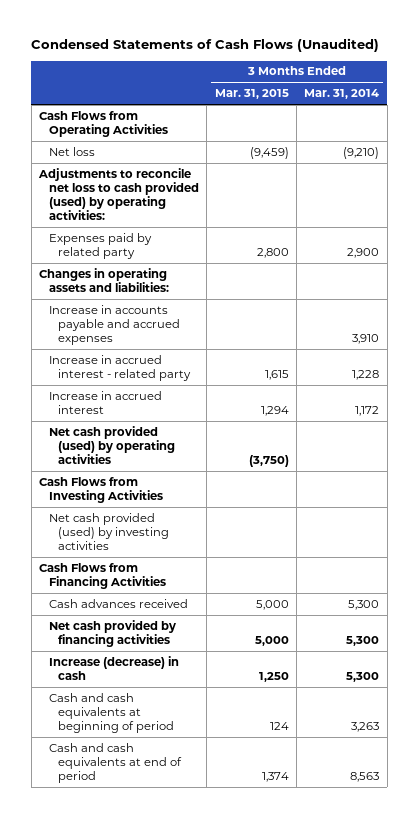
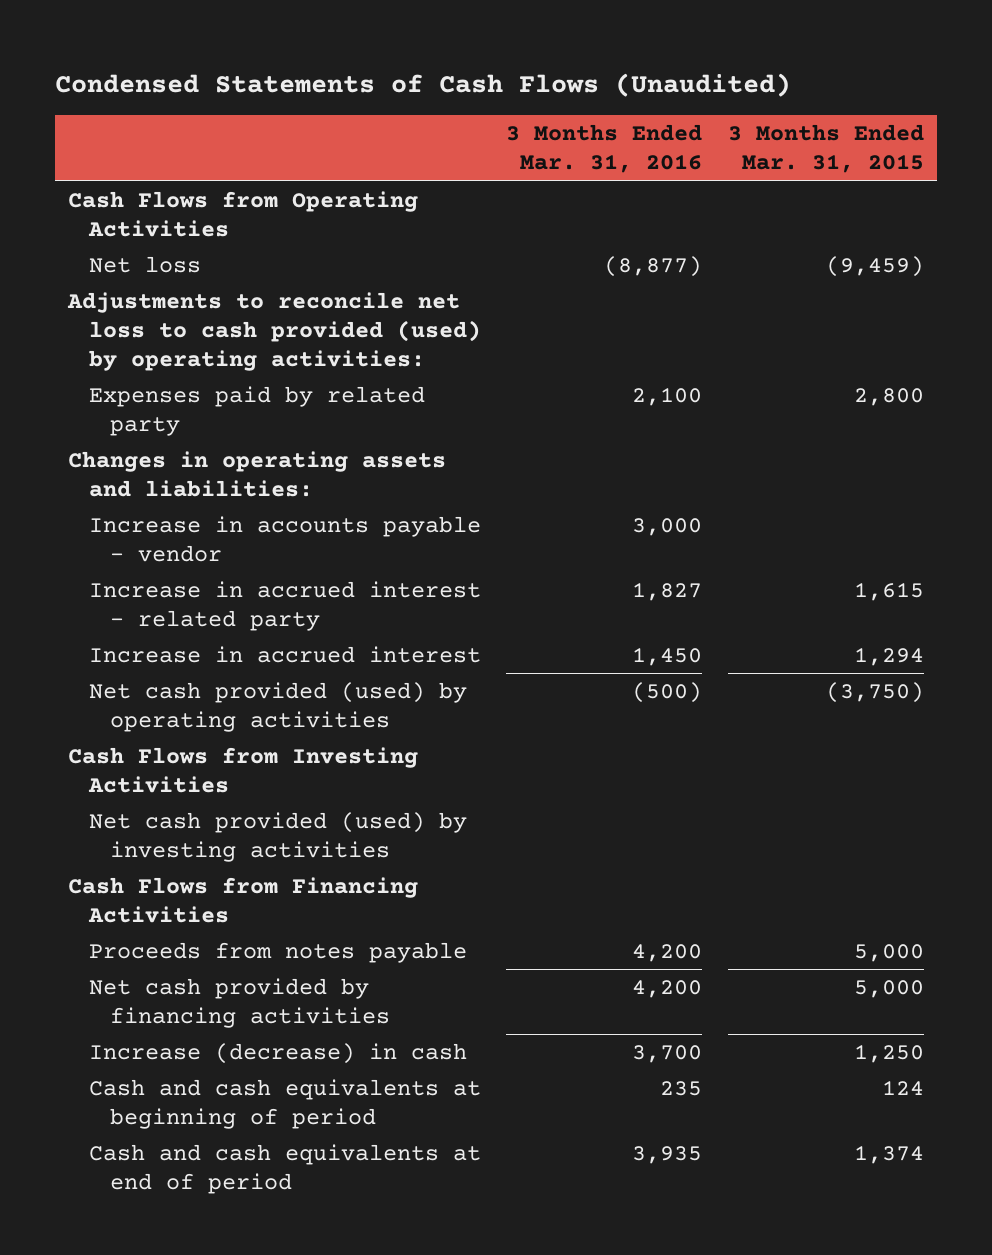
[304,89,380,100] Mar. 31, 2014 -> none
none -> [506,124,703,174] 3 Months Ended Mar. 31, 2016
[48,304,181,346] Increase in accounts payable and accrued expenses -> [88,515,481,563] Increase in accounts payable - vendor
[48,598,188,608] Cash advances received -> none
none -> [88,941,467,963] Proceeds from notes payable

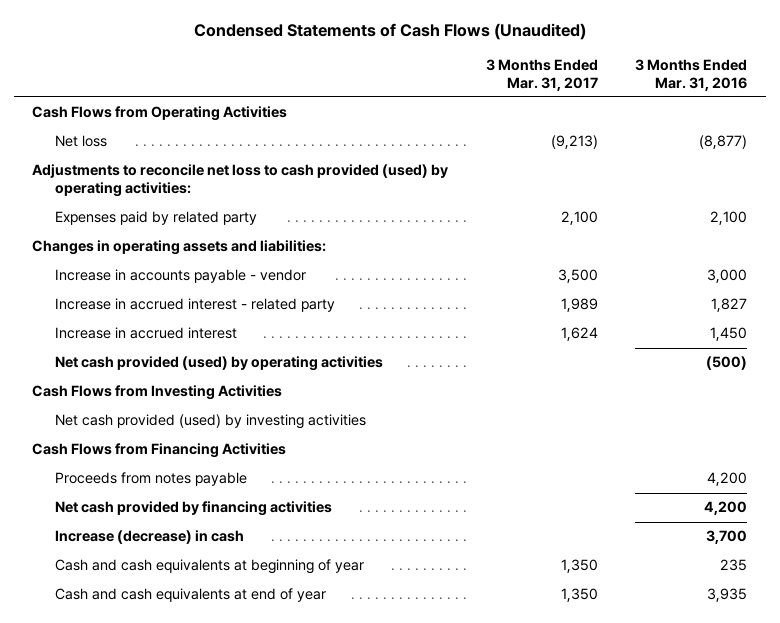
[728,124,925,174] 3 Months Ended Mar. 31, 2015 -> none
none -> [485,58,598,91] 3 Months Ended Mar. 31, 2017
[88,1078,481,1130] Cash and cash equivalents at beginning of period -> [54,559,364,575] Cash and cash equivalents at beginning of year
[88,1143,481,1195] Cash and cash equivalents at end of period -> [54,588,326,603] Cash and cash equivalents at end of year

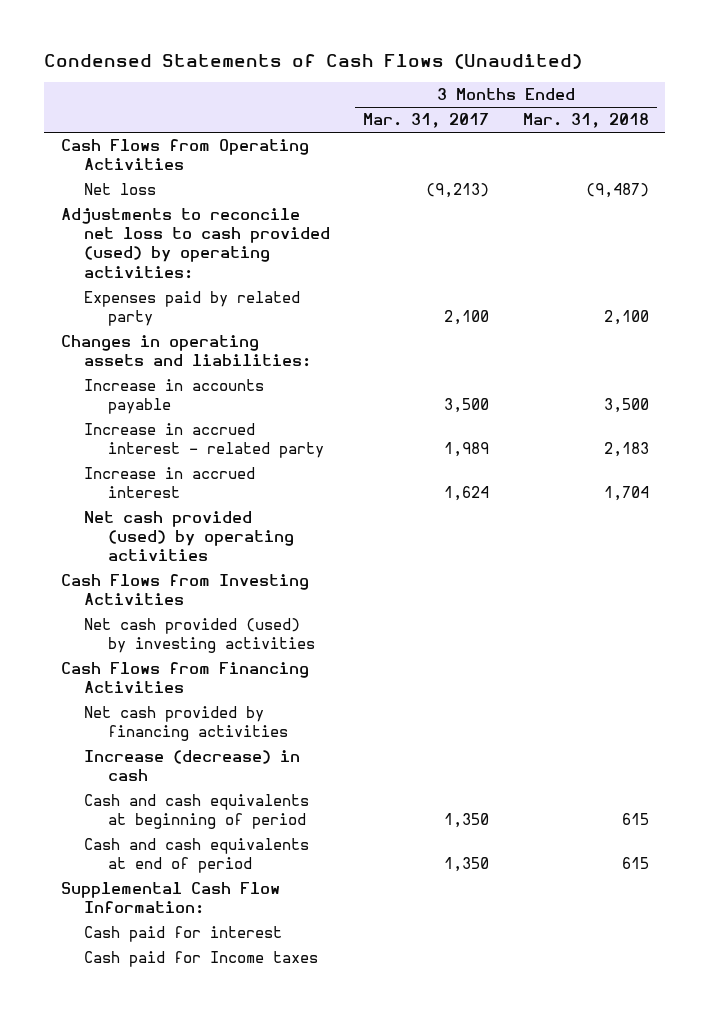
[635,58,748,91] 3 Months Ended Mar. 31, 2016 -> none
none -> [522,113,649,129] Mar. 31, 2018
[54,269,306,284] Increase in accounts payable - vendor -> [84,379,265,415] Increase in accounts payable
[54,472,247,487] Proceeds from notes payable -> none
[54,559,364,575] Cash and cash equivalents at beginning of year -> [84,794,310,830] Cash and cash equivalents at beginning of period
[54,588,326,603] Cash and cash equivalents at end of year -> [84,838,310,874] Cash and cash equivalents at end of period
none -> [60,882,280,915] Supplemental Cash Flow Information:
none -> [84,926,283,943] Cash paid for interest
none -> [84,951,319,968] Cash paid for Income taxes

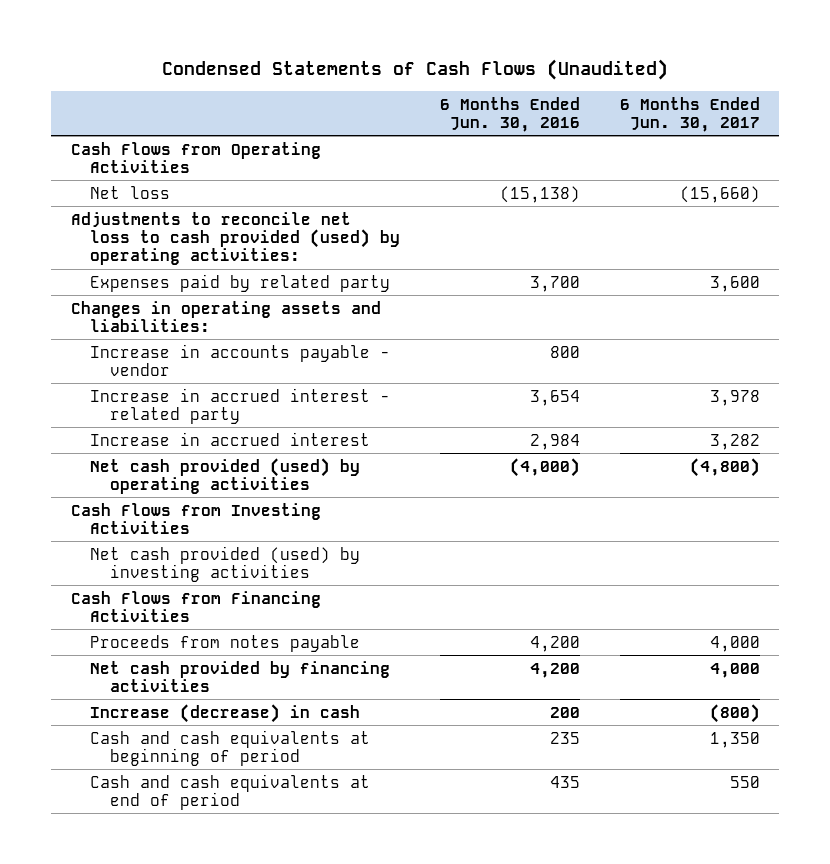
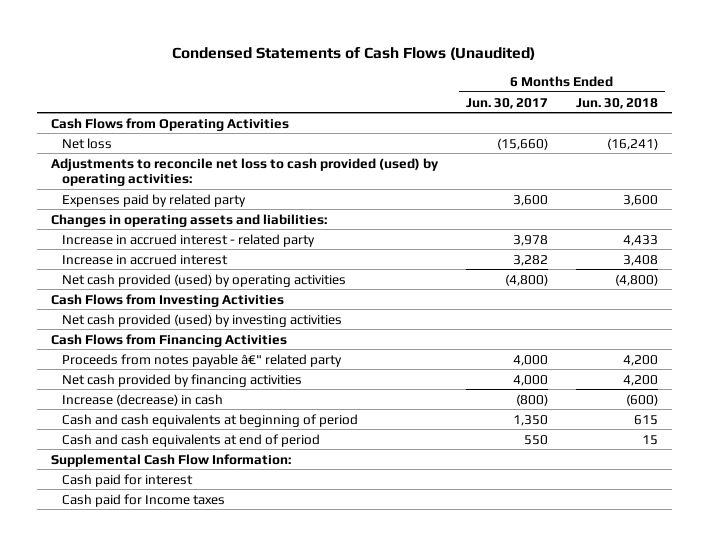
[439,96,580,132] 6 Months Ended Jun. 30, 2016 -> none
none -> [575,97,658,109] Jun. 30, 2018
[90,343,391,376] Increase in accounts payable - vendor -> none
[90,634,361,652] Proceeds from notes payable -> [61,353,342,367] Proceeds from notes payable â€" related party
none -> [50,453,291,467] Supplemental Cash Flow Information:
none -> [61,473,193,487] Cash paid for interest
none -> [61,493,225,507] Cash paid for Income taxes

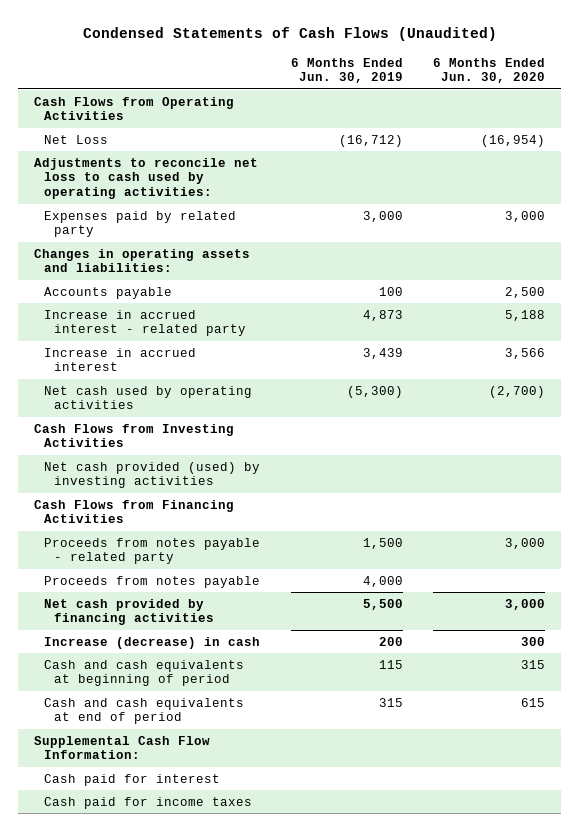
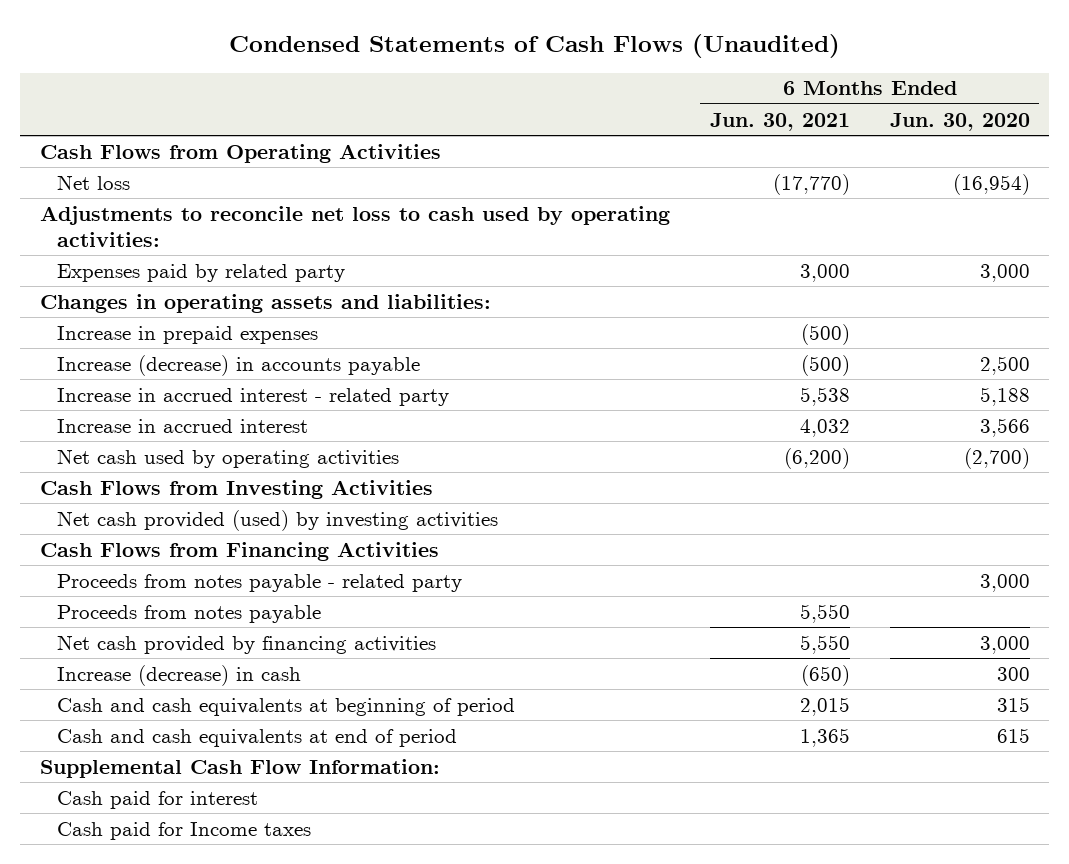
[290,57,403,84] 6 Months Ended Jun. 30, 2019 -> none
none -> [709,112,850,131] Jun. 30, 2021
[43,134,108,144] Net Loss -> [57,174,131,190] Net loss
none -> [57,325,319,344] Increase in prepaid expenses
[43,286,172,299] Accounts payable -> [57,354,421,376] Increase (decrease) in accounts payable
[43,796,252,809] Cash paid for income taxes -> [57,821,312,840] Cash paid for Income taxes

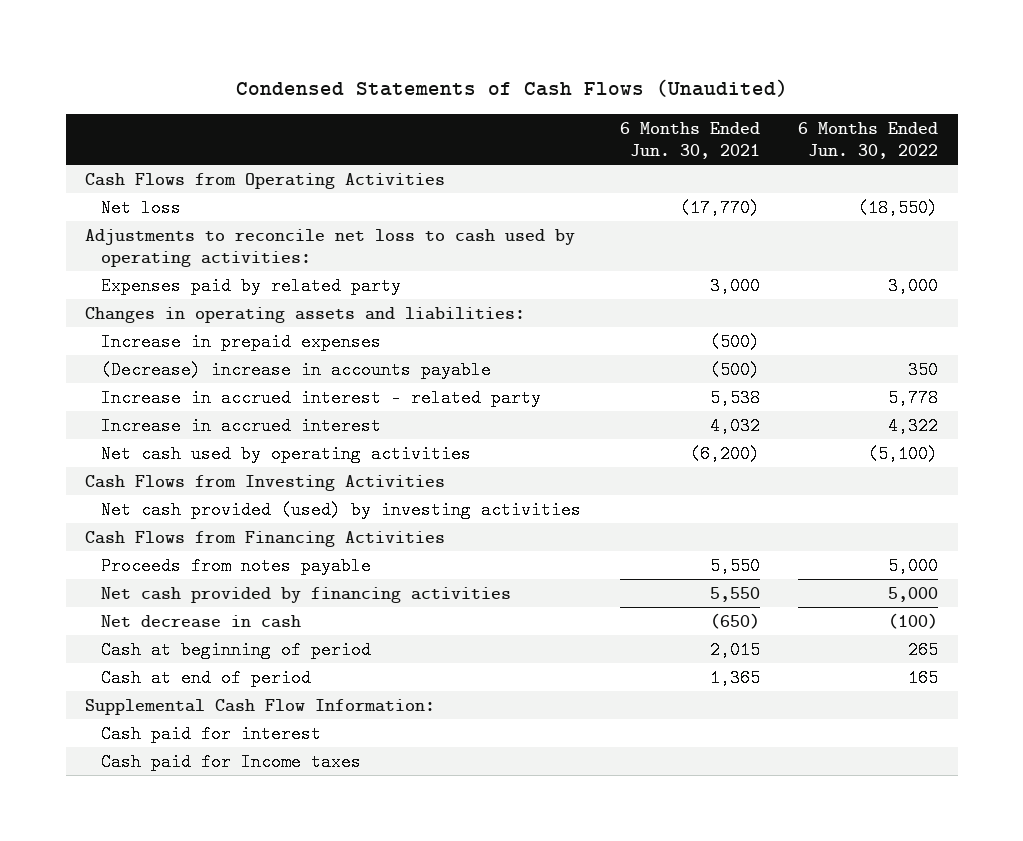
[889,112,1030,131] Jun. 30, 2020 -> none
none -> [798,122,939,160] 6 Months Ended Jun. 30, 2022
[57,354,421,376] Increase (decrease) in accounts payable -> [101,360,492,379] (Decrease) increase in accounts payable
[57,573,463,592] Proceeds from notes payable - related party -> none
[57,664,302,686] Increase (decrease) in cash -> [101,614,302,628] Net decrease in cash
[57,697,516,716] Cash and cash equivalents at beginning of period -> [101,640,372,659] Cash at beginning of period
[57,728,458,747] Cash and cash equivalents at end of period -> [101,668,312,687] Cash at end of period

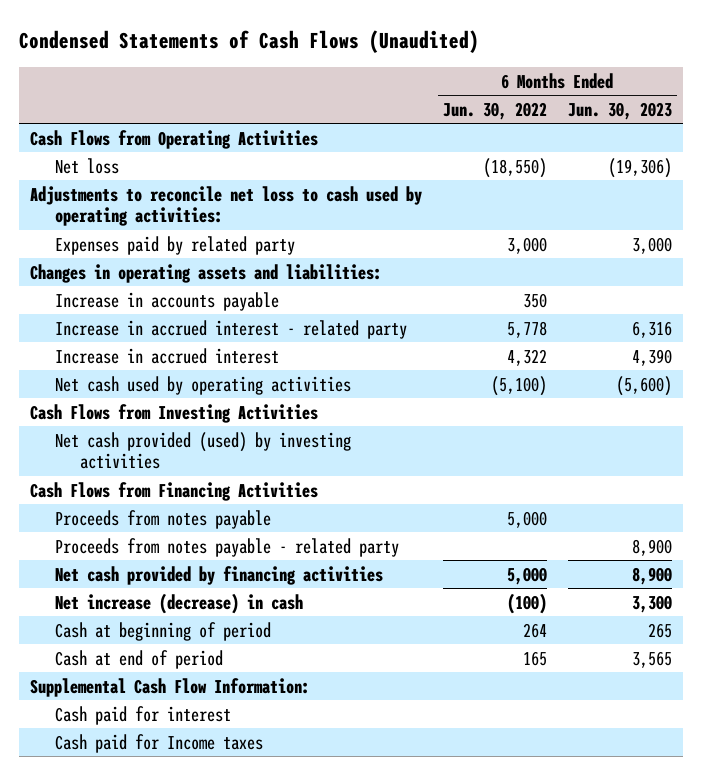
[619,122,760,160] 6 Months Ended Jun. 30, 2021 -> none
none -> [567,101,672,120] Jun. 30, 2023
[101,332,382,351] Increase in prepaid expenses -> none
[101,360,492,379] (Decrease) increase in accounts payable -> [55,291,280,311] Increase in accounts payable
none -> [55,537,400,557] Proceeds from notes payable - related party
[101,614,302,628] Net decrease in cash -> [55,592,304,614] Net increase (decrease) in cash
[908,640,939,659] 265 -> [522,622,547,638] 264

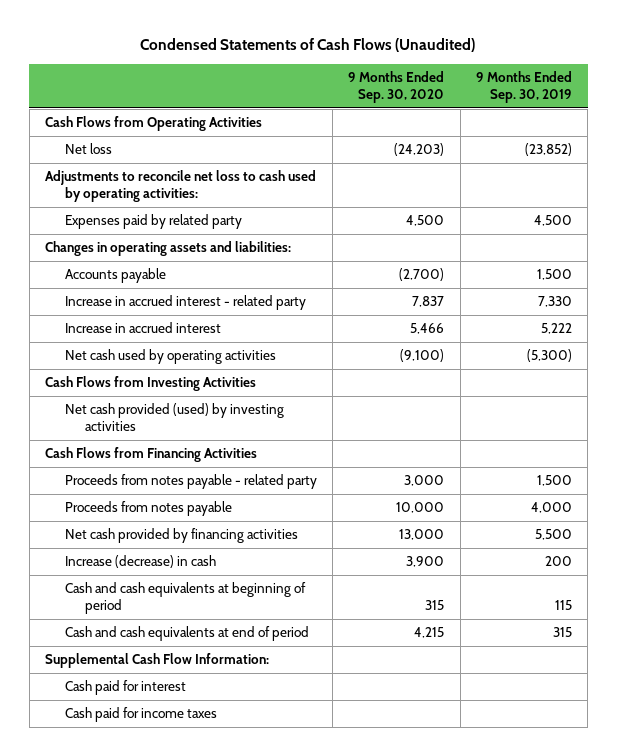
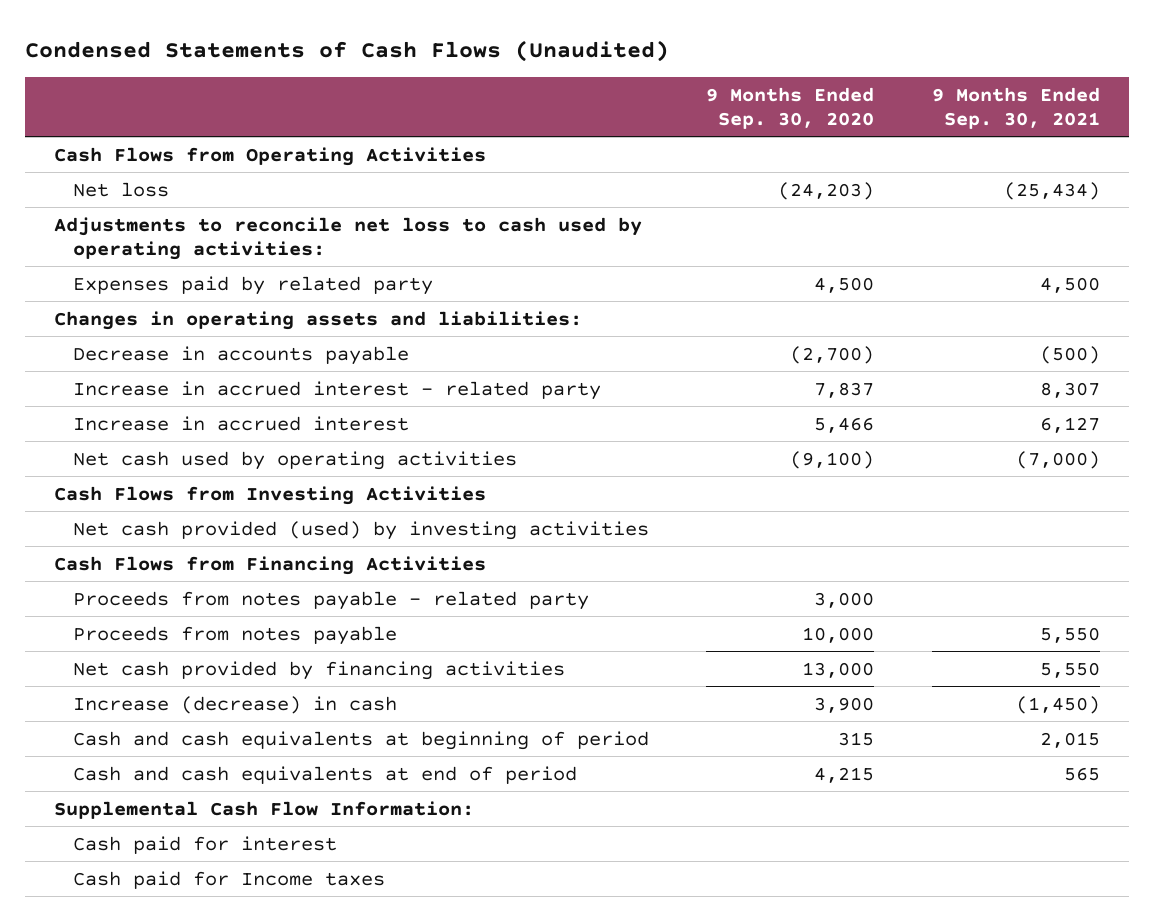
[475,71,572,104] 9 Months Ended Sep. 30, 2019 -> none
none -> [931,86,1100,129] 9 Months Ended Sep. 30, 2021
[65,268,167,284] Accounts payable -> [72,345,409,365] Decrease in accounts payable
[65,707,218,723] Cash paid for income taxes -> [72,870,385,889] Cash paid for Income taxes

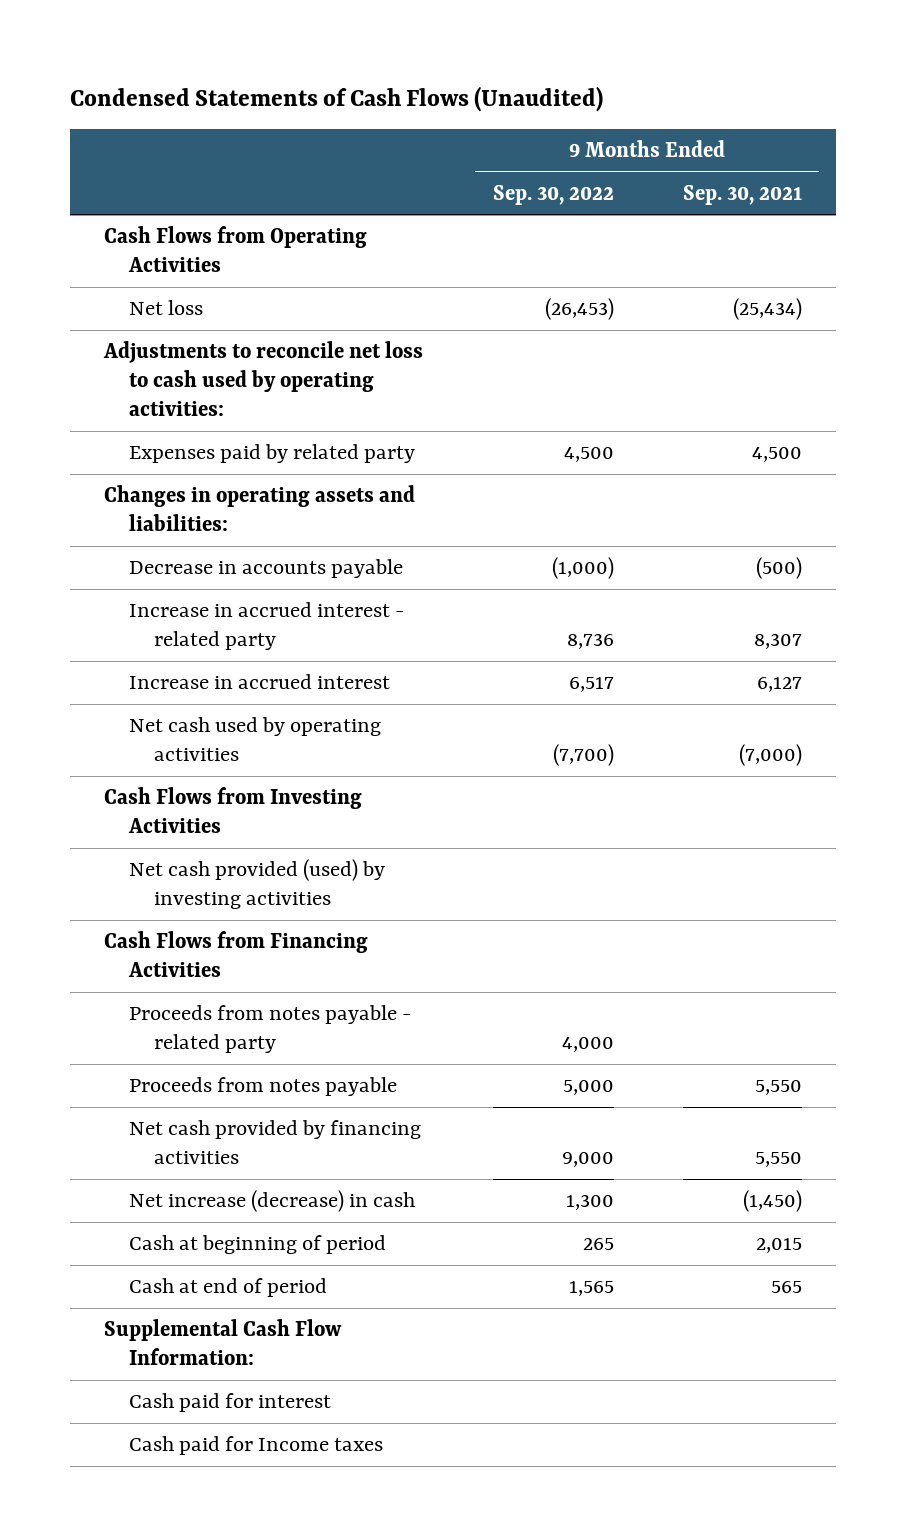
[706,86,875,129] 9 Months Ended Sep. 30, 2020 -> none
none -> [492,184,614,205] Sep. 30, 2022
[72,695,397,714] Increase (decrease) in cash -> [129,1189,416,1212] Net increase (decrease) in cash
[72,730,649,750] Cash and cash equivalents at beginning of period -> [129,1234,387,1254] Cash at beginning of period
[72,765,577,784] Cash and cash equivalents at end of period -> [129,1277,328,1297] Cash at end of period

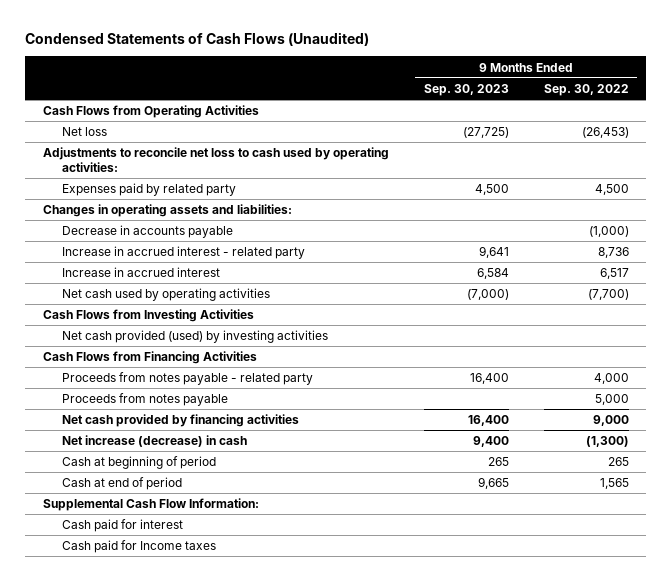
[682,184,802,205] Sep. 30, 2021 -> none
none -> [423,83,509,96] Sep. 30, 2023
[565,1193,614,1210] 1,300 -> [585,436,629,448] (1,300)

